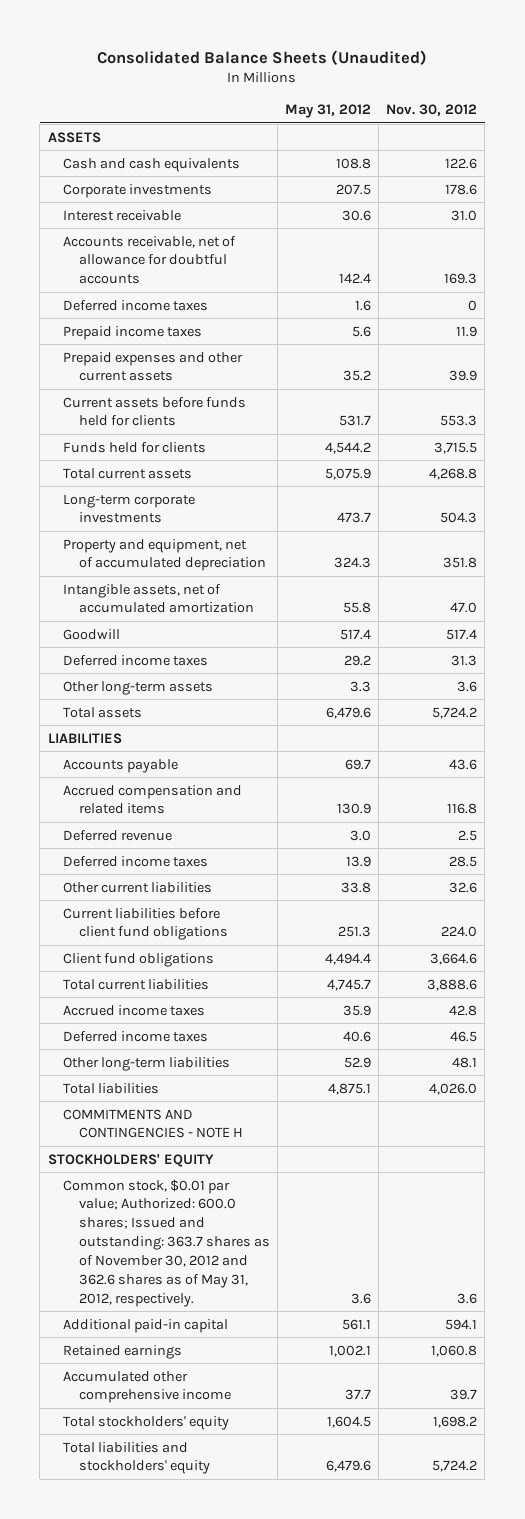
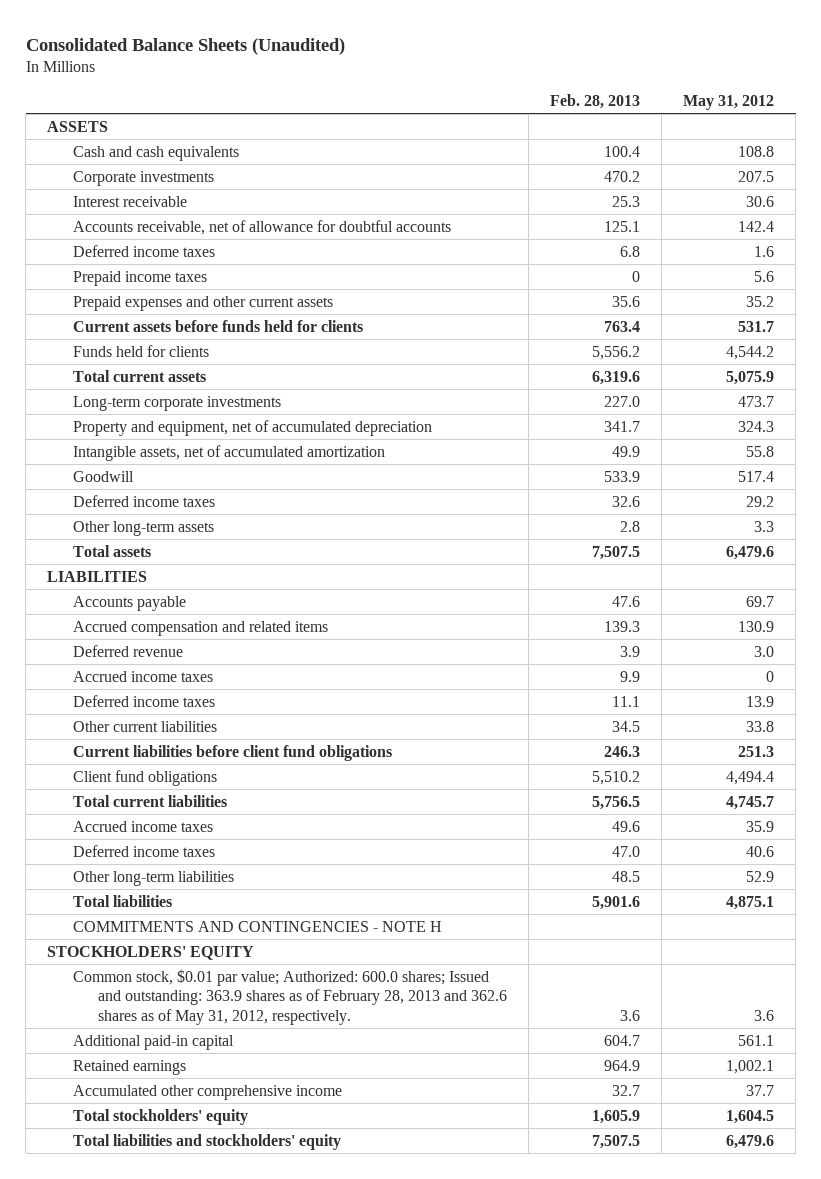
[386,104,478,117] Nov. 30, 2012 -> none
none -> [550,93,641,109] Feb. 28, 2013
none -> [72,670,213,682] Accrued income taxes
[63,1178,270,1307] Common stock, $0.01 par value; Authorized: 600.0 shares; Issued and outstanding: 363.7 shares as of November 30, 2012 and 362.6 shares as of May 31, 2012, respectively. -> [72,968,508,1026] Common stock, $0.01 par value; Authorized: 600.0 shares; Issued and outstanding: 363.9 shares as of February 28, 2013 and 362.6 shares as of May 31, 2012, respectively.

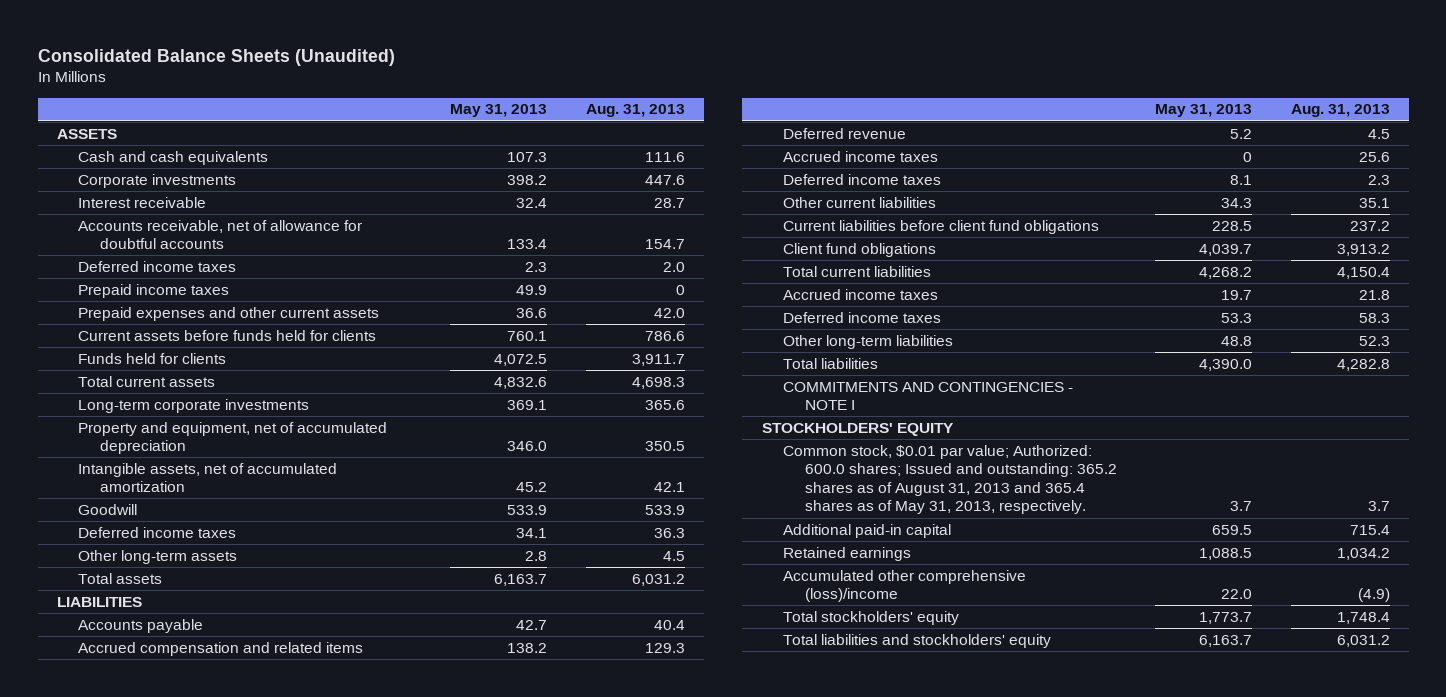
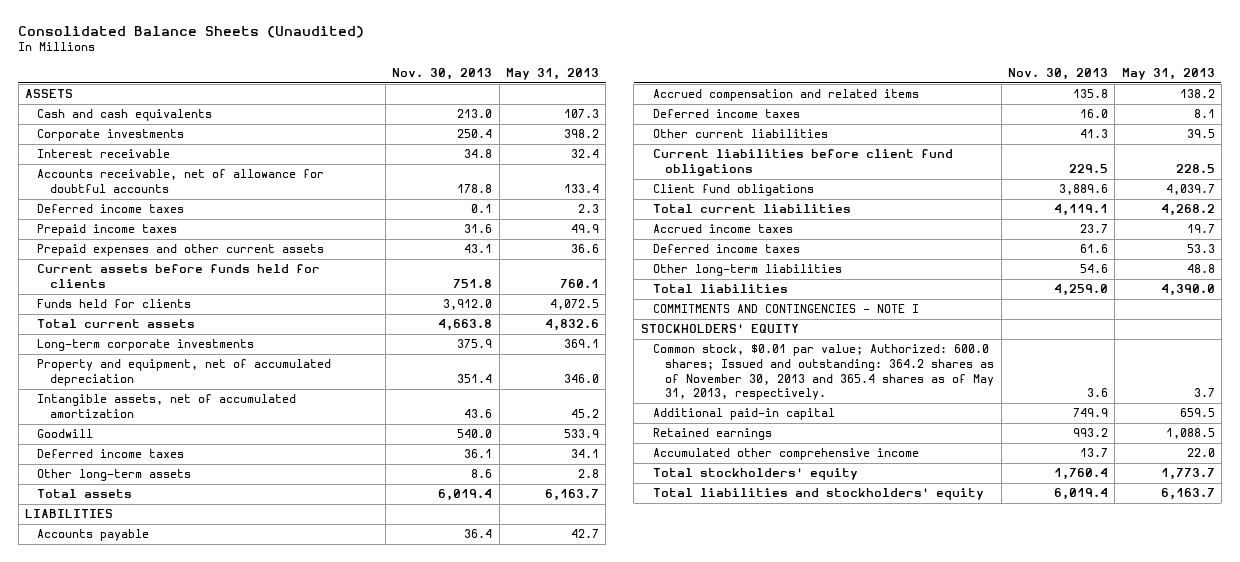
[585,104,685,118] Aug. 31, 2013 -> none
none -> [392,67,493,80] Nov. 30, 2013
[783,127,907,139] Deferred revenue -> none
[783,150,939,162] Accrued income taxes -> none
[1221,197,1253,208] 34.3 -> [1186,129,1215,139] 39.5
[783,444,1117,515] Common stock, $0.01 par value; Authorized: 600.0 shares; Issued and outstanding: 365.2 shares as of August 31, 2013 and 365.4 shares as of May 31, 2013, respectively. -> [653,344,995,401] Common stock, $0.01 par value; Authorized: 600.0 shares; Issued and outstanding: 364.2 shares as of November 30, 2013 and 365.4 shares as of May 31, 2013, respectively.
[783,569,1027,603] Accumulated other comprehensive (loss)/income -> [653,448,920,461] Accumulated other comprehensive income

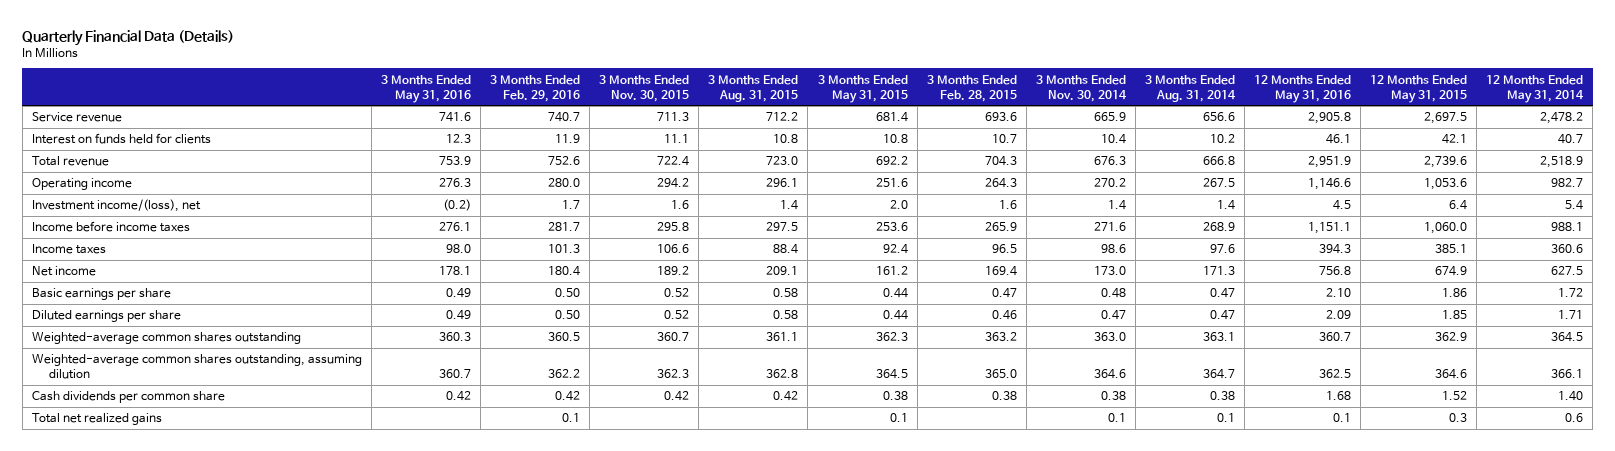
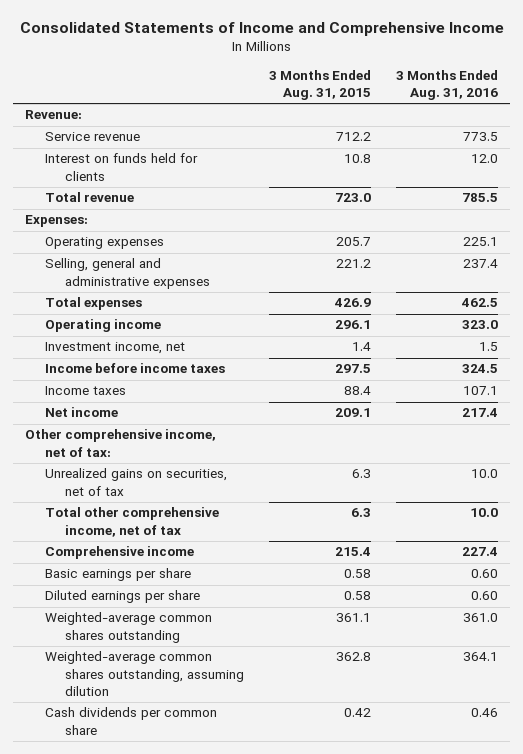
[22,29,235,46] Quarterly Financial Data (Details) -> [19,22,504,37] Consolidated Statements of Income and Comprehensive Income
[380,74,471,103] 3 Months Ended May 31, 2016 -> none
[490,74,581,102] 3 Months Ended Feb. 29, 2016 -> none
[599,74,690,102] 3 Months Ended Nov. 30, 2015 -> none
[817,74,908,103] 3 Months Ended May 31, 2015 -> none
[926,74,1017,102] 3 Months Ended Feb. 28, 2015 -> none
[1035,74,1127,102] 3 Months Ended Nov. 30, 2014 -> none
[1144,74,1236,102] 3 Months Ended Aug. 31, 2014 -> none
[1254,74,1352,103] 12 Months Ended May 31, 2016 -> none
[1370,74,1468,103] 12 Months Ended May 31, 2015 -> none
[1486,74,1585,103] 12 Months Ended May 31, 2014 -> none
none -> [395,70,498,101] 3 Months Ended Aug. 31, 2016
none -> [25,110,83,120] Revenue:
none -> [25,215,89,228] Expenses:
none -> [45,237,165,250] Operating expenses
none -> [45,258,210,289] Selling, general and administrative expenses
none -> [45,297,143,311] Total expenses
[31,199,201,213] Investment income/(loss), net -> [45,342,186,355] Investment income, net
none -> [25,429,217,457] Other comprehensive income, net of tax:
none -> [45,468,228,496] Unrealized gains on securities, net of tax
none -> [45,507,220,537] Total other comprehensive income, net of tax
none -> [45,546,195,560] Comprehensive income
[31,413,162,426] Total net realized gains -> none

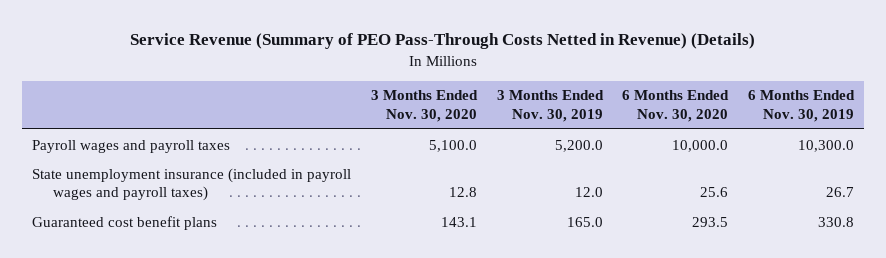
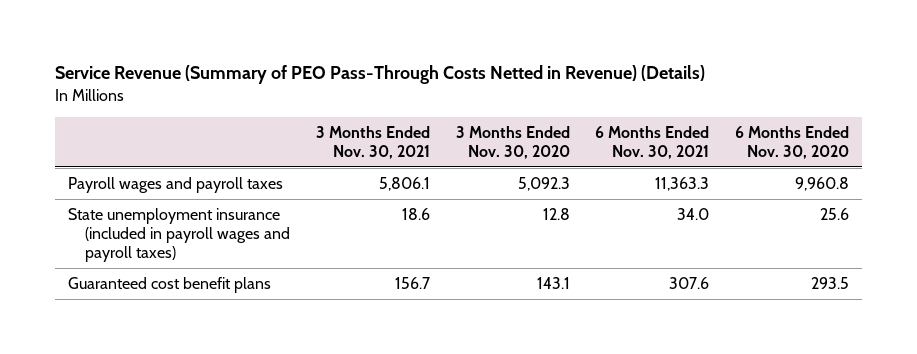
[496,90,604,123] 3 Months Ended Nov. 30, 2019 -> none
[748,90,856,123] 6 Months Ended Nov. 30, 2019 -> none
none -> [316,125,431,159] 3 Months Ended Nov. 30, 2021
none -> [595,125,710,159] 6 Months Ended Nov. 30, 2021
[428,139,477,152] 5,100.0 -> [517,177,570,192] 5,092.3
[672,139,729,152] 10,000.0 -> [795,177,850,192] 9,960.8

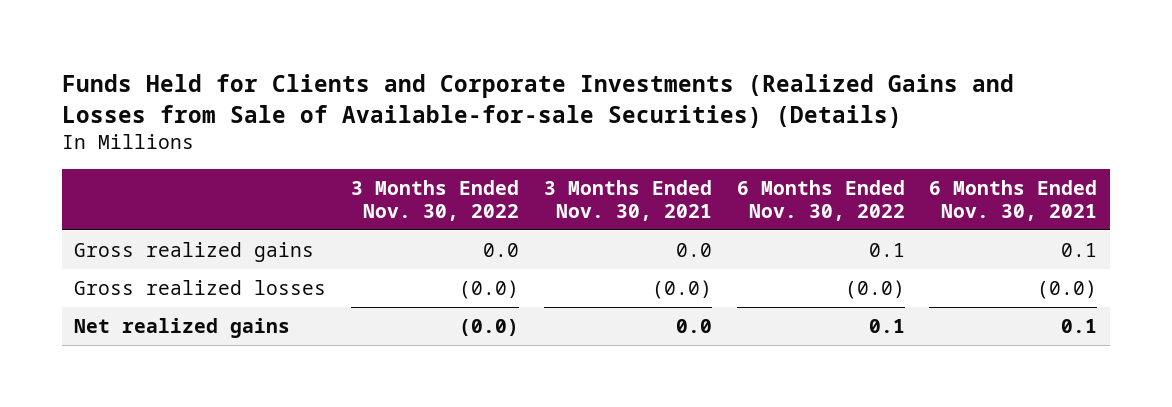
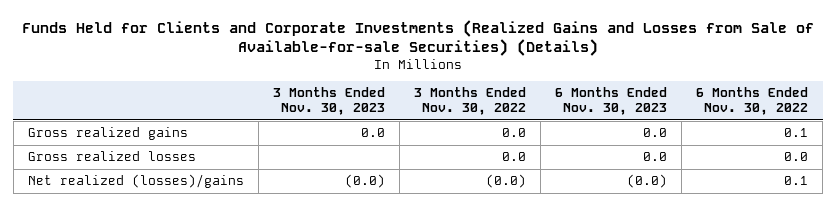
[543,179,712,221] 3 Months Ended Nov. 30, 2021 -> none
[929,179,1098,221] 6 Months Ended Nov. 30, 2021 -> none
none -> [272,87,385,116] 3 Months Ended Nov. 30, 2023
none -> [555,87,668,116] 6 Months Ended Nov. 30, 2023
[459,280,520,300] (0.0) -> [502,152,527,162] 0.0
[844,280,905,300] (0.0) -> [784,152,809,162] 0.0
[74,318,291,339] Net realized gains -> [27,174,244,189] Net realized (losses)/gains

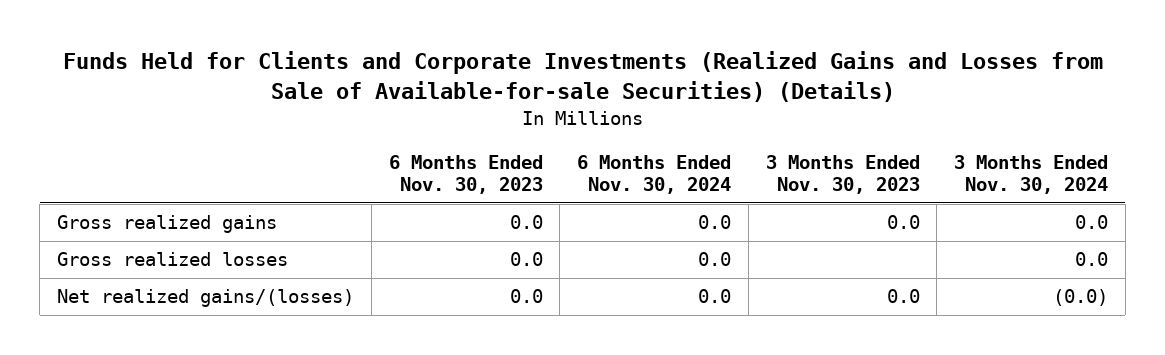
[414,87,527,116] 3 Months Ended Nov. 30, 2022 -> none
[696,87,809,116] 6 Months Ended Nov. 30, 2022 -> none
none -> [577,155,732,195] 6 Months Ended Nov. 30, 2024
none -> [954,155,1109,195] 3 Months Ended Nov. 30, 2024
[27,174,244,189] Net realized (losses)/gains -> [57,289,355,308] Net realized gains/(losses)
[344,174,385,189] (0.0) -> [886,289,920,304] 0.0
[627,174,668,189] (0.0) -> [509,289,543,304] 0.0

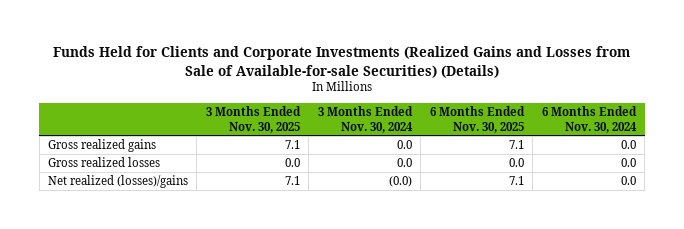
[388,155,543,195] 6 Months Ended Nov. 30, 2023 -> none
[765,155,920,195] 3 Months Ended Nov. 30, 2023 -> none
none -> [205,106,301,133] 3 Months Ended Nov. 30, 2025
none -> [429,106,525,133] 6 Months Ended Nov. 30, 2025
[57,289,355,308] Net realized gains/(losses) -> [48,175,189,189] Net realized (losses)/gains

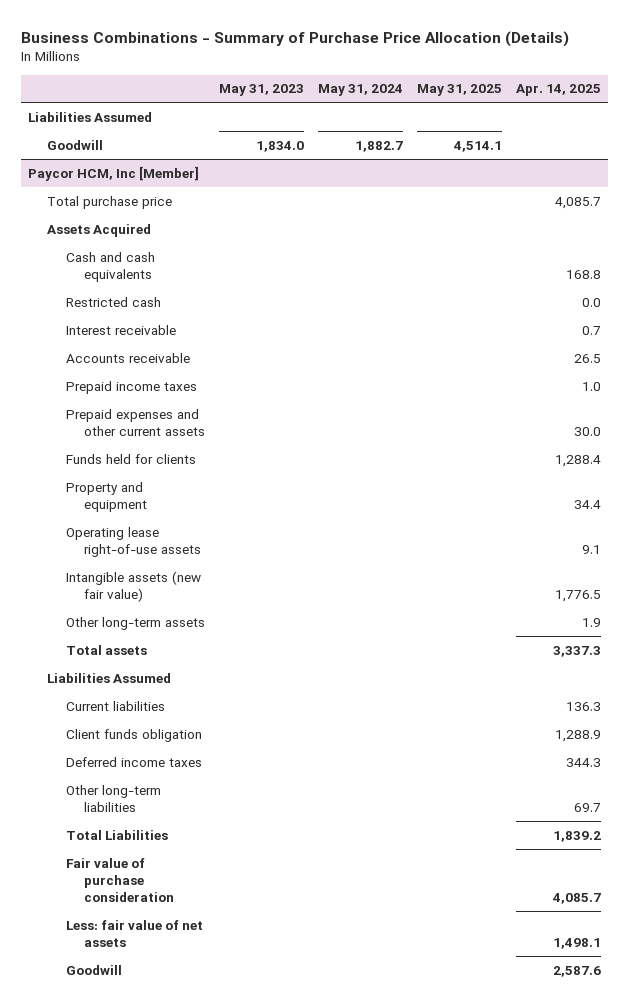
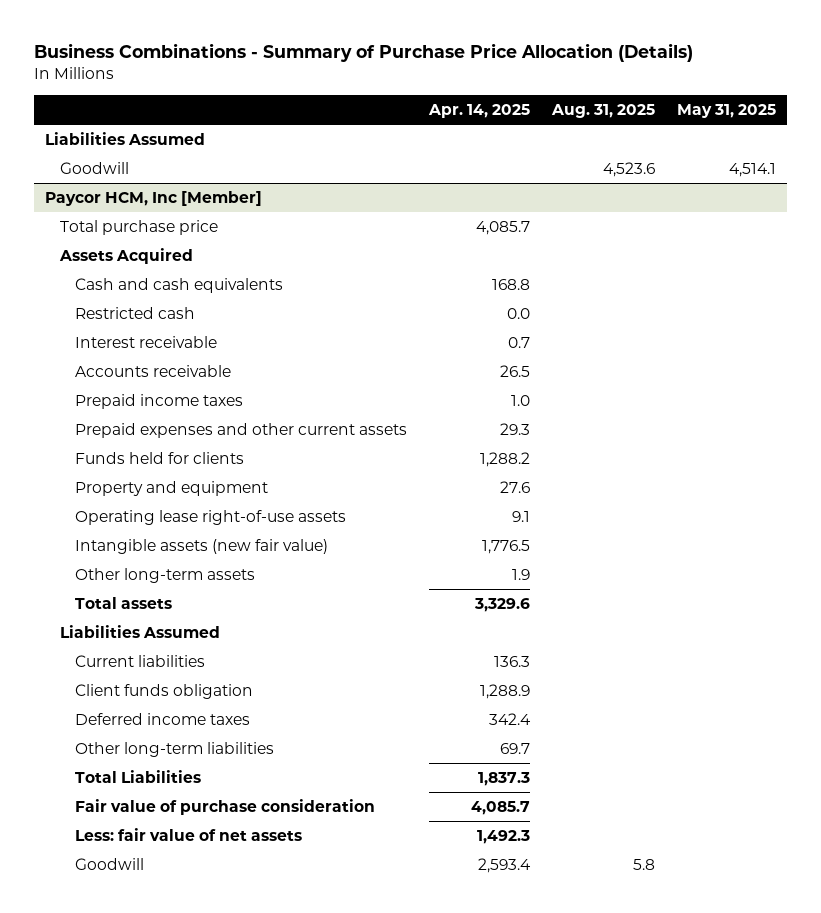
[219,84,305,97] May 31, 2023 -> none
[318,84,404,97] May 31, 2024 -> none
none -> [550,103,655,118] Aug. 31, 2025
[573,426,601,436] 30.0 -> [499,423,530,436] 29.3
[554,454,601,467] 1,288.4 -> [479,452,530,468] 1,288.2
[573,499,601,509] 34.4 -> [499,481,530,494] 27.6
[552,645,601,657] 3,337.3 -> [473,598,530,613] 3,329.6
[565,757,601,767] 344.3 -> [488,713,531,726] 342.4
[552,830,601,842] 1,839.2 -> [477,772,530,787] 1,837.3
[552,937,601,949] 1,498.1 -> [476,830,530,845] 1,492.3
[552,965,601,977] 2,587.6 -> [477,858,531,874] 2,593.4

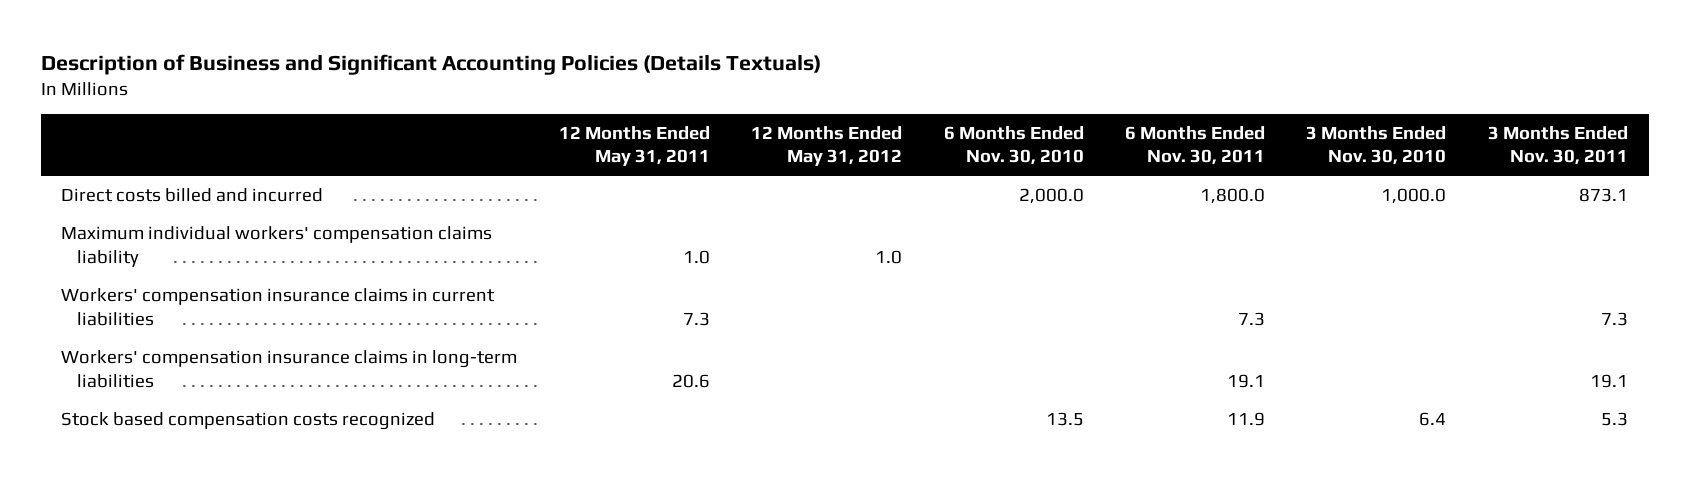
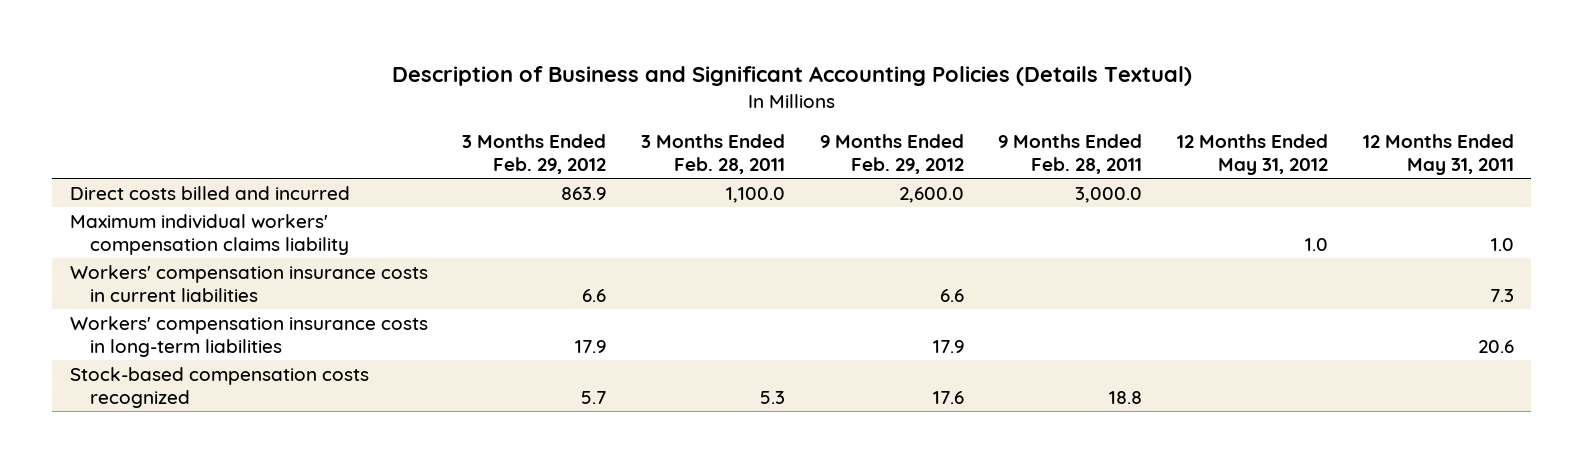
[40,53,821,75] Description of Business and Significant Accounting Policies (Details Textuals) -> [391,66,1192,87] Description of Business and Significant Accounting Policies (Details Textual)
[943,125,1084,166] 6 Months Ended Nov. 30, 2010 -> none
[1124,125,1265,166] 6 Months Ended Nov. 30, 2011 -> none
[1306,125,1447,166] 3 Months Ended Nov. 30, 2010 -> none
[1487,125,1628,166] 3 Months Ended Nov. 30, 2011 -> none
none -> [462,134,607,175] 3 Months Ended Feb. 29, 2012
none -> [640,134,785,175] 3 Months Ended Feb. 28, 2011
none -> [819,134,964,175] 9 Months Ended Feb. 29, 2012
none -> [998,134,1143,175] 9 Months Ended Feb. 28, 2011
[61,288,496,326] Workers' compensation insurance claims in current liabilities -> [69,264,428,302] Workers' compensation insurance costs in current liabilities
[61,350,518,388] Workers' compensation insurance claims in long-term liabilities -> [69,315,428,357] Workers' compensation insurance costs in long-term liabilities
[61,412,436,431] Stock based compensation costs recognized -> [69,366,369,408] Stock-based compensation costs recognized

